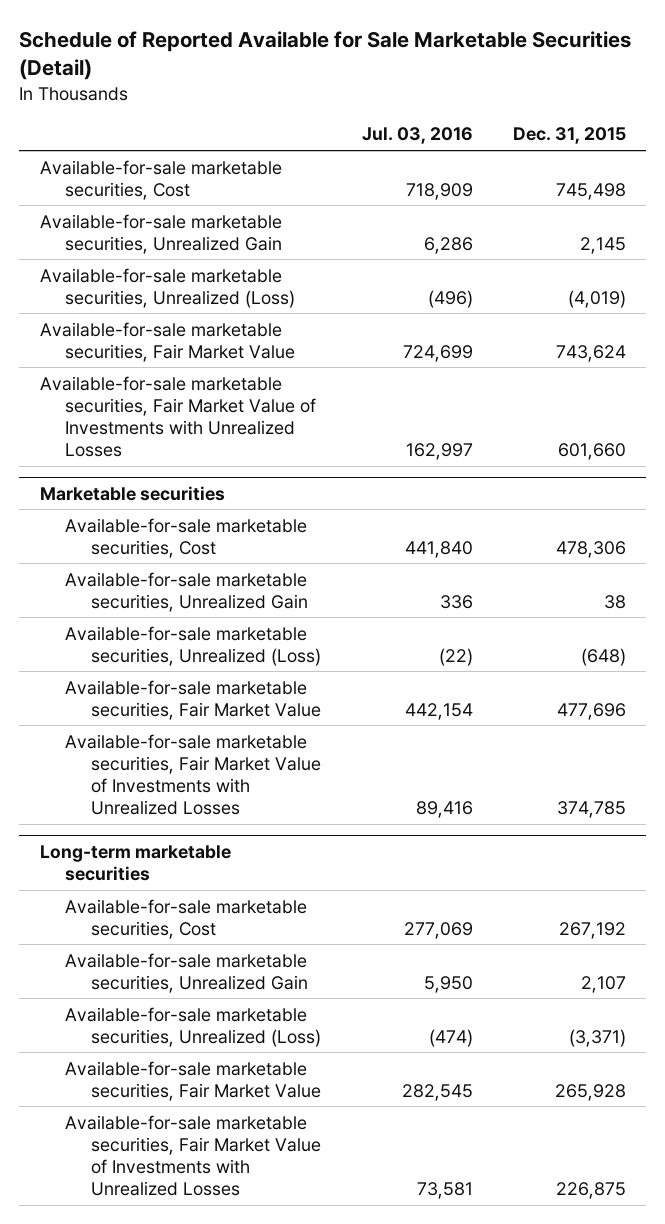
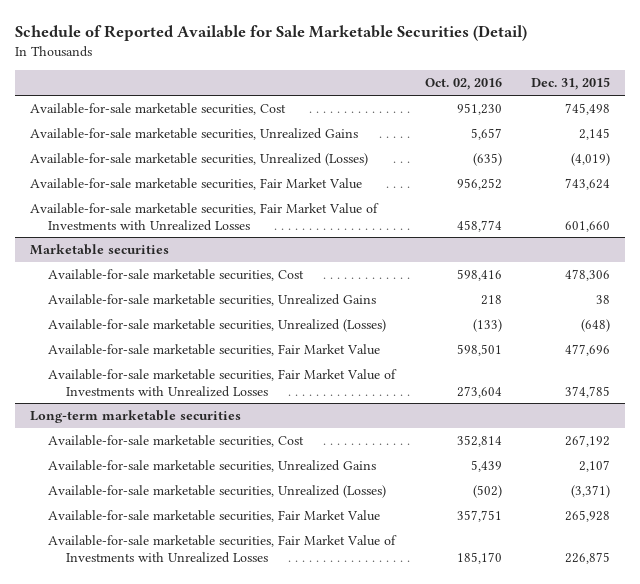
[361,127,473,145] Jul. 03, 2016 -> none
none -> [424,78,502,91] Oct. 02, 2016
[39,213,283,254] Available-for-sale marketable securities, Unrealized Gain -> [29,128,358,141] Available-for-sale marketable securities, Unrealized Gains
[39,267,296,308] Available-for-sale marketable securities, Unrealized (Loss) -> [29,153,368,167] Available-for-sale marketable securities, Unrealized (Losses)
[65,571,309,612] Available-for-sale marketable securities, Unrealized Gain -> [47,294,376,307] Available-for-sale marketable securities, Unrealized Gains
[65,625,322,666] Available-for-sale marketable securities, Unrealized (Loss) -> [47,319,386,333] Available-for-sale marketable securities, Unrealized (Losses)
[65,952,309,993] Available-for-sale marketable securities, Unrealized Gain -> [47,460,376,473] Available-for-sale marketable securities, Unrealized Gains
[65,1006,322,1047] Available-for-sale marketable securities, Unrealized (Loss) -> [47,485,386,499] Available-for-sale marketable securities, Unrealized (Losses)

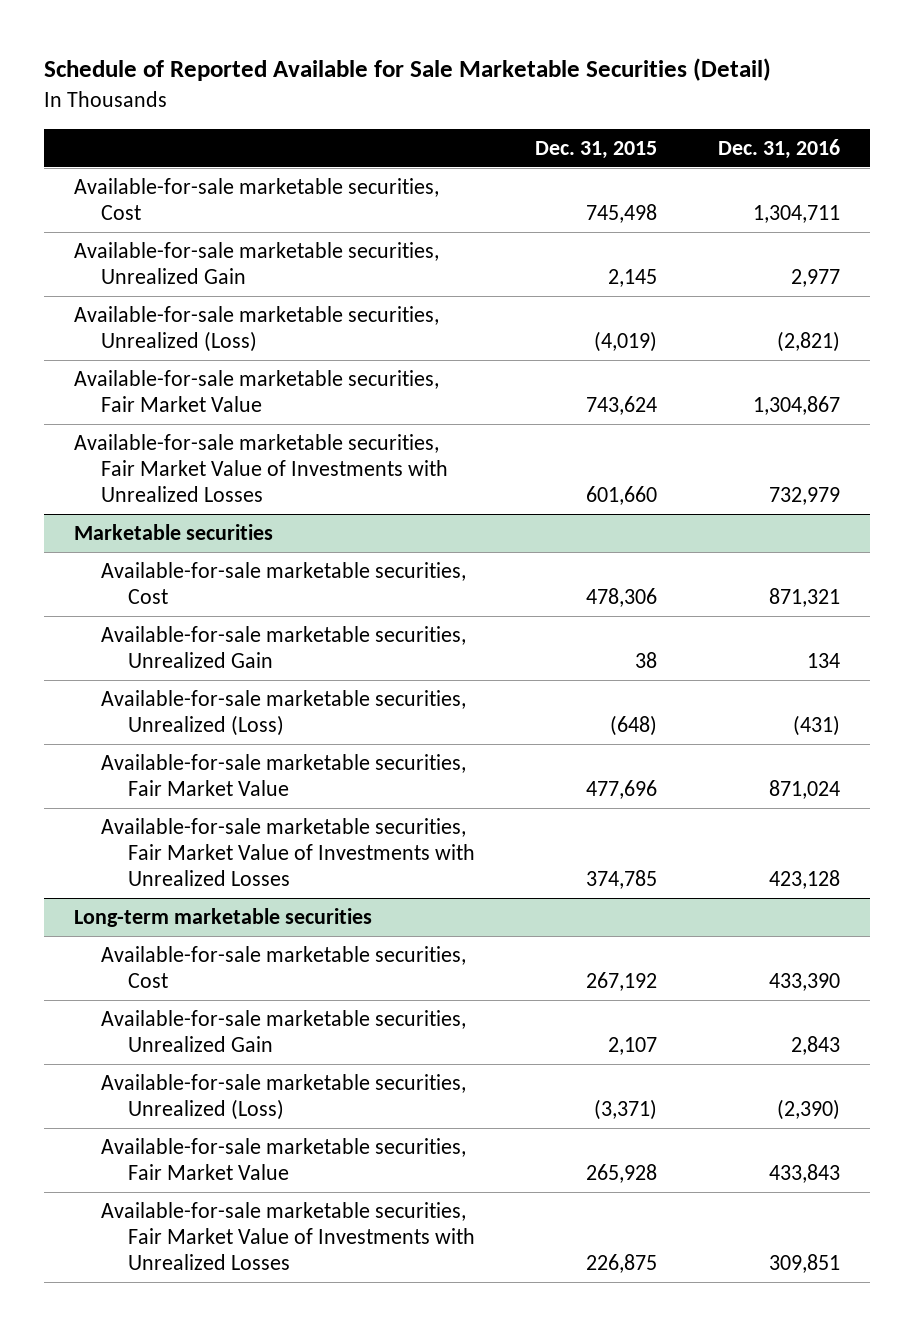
[424,78,502,91] Oct. 02, 2016 -> none
none -> [717,138,840,159] Dec. 31, 2016
[29,128,358,141] Available-for-sale marketable securities, Unrealized Gains -> [73,242,439,284] Available-for-sale marketable securities, Unrealized Gain
[29,153,368,167] Available-for-sale marketable securities, Unrealized (Losses) -> [73,306,439,352] Available-for-sale marketable securities, Unrealized (Loss)
[47,294,376,307] Available-for-sale marketable securities, Unrealized Gains -> [100,626,466,668] Available-for-sale marketable securities, Unrealized Gain
[47,319,386,333] Available-for-sale marketable securities, Unrealized (Losses) -> [100,690,466,736] Available-for-sale marketable securities, Unrealized (Loss)
[47,460,376,473] Available-for-sale marketable securities, Unrealized Gains -> [100,1010,466,1052] Available-for-sale marketable securities, Unrealized Gain
[47,485,386,499] Available-for-sale marketable securities, Unrealized (Losses) -> [100,1074,466,1120] Available-for-sale marketable securities, Unrealized (Loss)

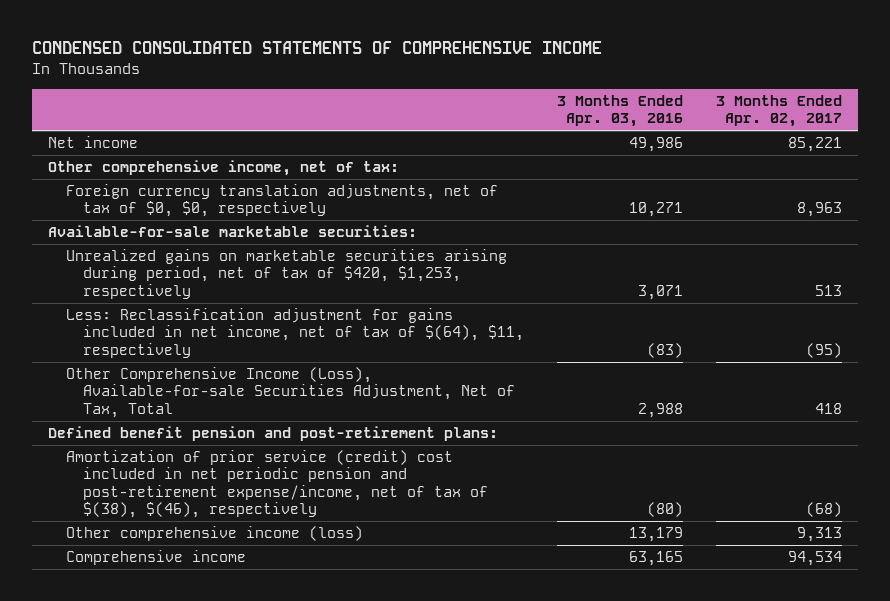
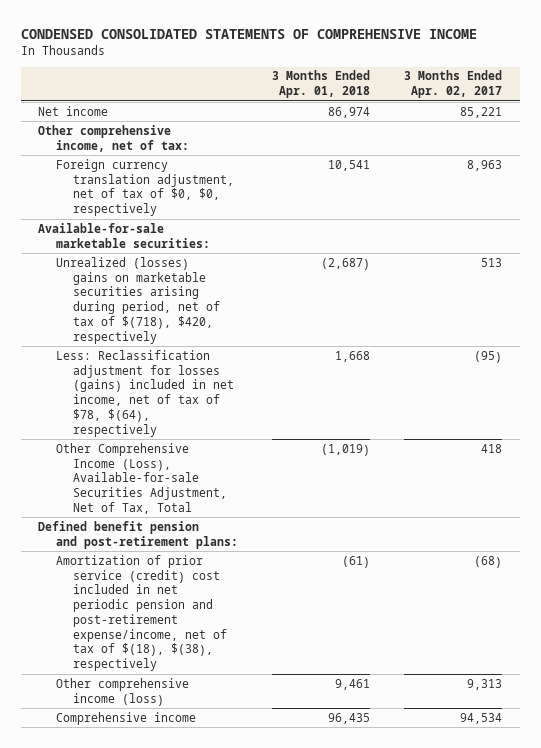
[556,94,683,128] 3 Months Ended Apr. 03, 2016 -> none
none -> [272,70,371,99] 3 Months Ended Apr. 01, 2018
[65,184,498,218] Foreign currency translation adjustments, net of tax of $0, $0, respectively -> [55,158,235,217] Foreign currency translation adjustment, net of tax of $0, $0, respectively
[65,249,507,299] Unrealized gains on marketable securities arising during period, net of tax of $420, $1,253, respectively -> [55,256,221,344] Unrealized (losses) gains on marketable securities arising during period, net of tax of $(718), $420, respectively
[65,308,525,358] Less: Reclassification adjustment for gains included in net income, net of tax of $(64), $11, respectively -> [55,349,235,437] Less: Reclassification adjustment for losses (gains) included in net income, net of tax of $78, $(64), respectively
[65,450,489,519] Amortization of prior service (credit) cost included in net periodic pension and post-retirement expense/income, net of tax of $(38), $(46), respectively -> [55,554,228,672] Amortization of prior service (credit) cost included in net periodic pension and post-retirement expense/income, net of tax of $(18), $(38), respectively

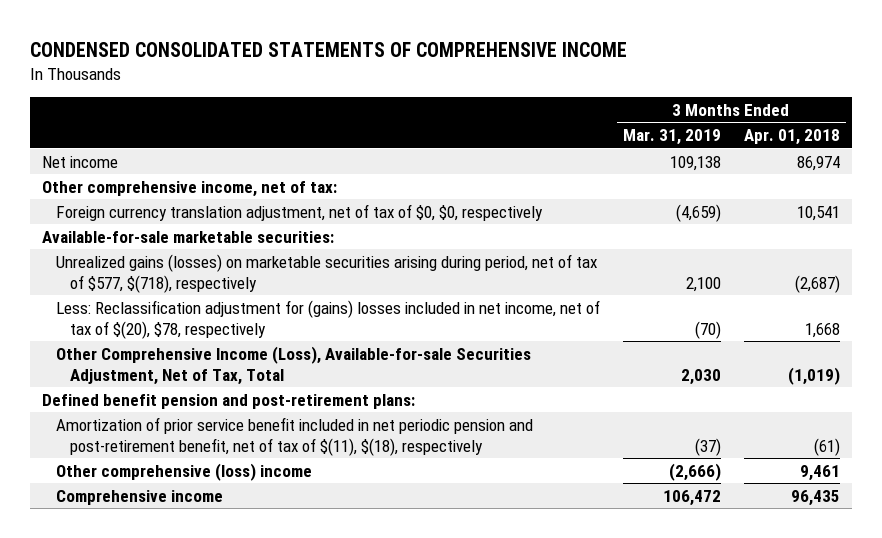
[404,70,503,99] 3 Months Ended Apr. 02, 2017 -> none
none -> [622,129,721,146] Mar. 31, 2019
[55,256,221,344] Unrealized (losses) gains on marketable securities arising during period, net of tax of $(718), $420, respectively -> [55,253,597,293] Unrealized gains (losses) on marketable securities arising during period, net of tax of $577, $(718), respectively
[55,349,235,437] Less: Reclassification adjustment for losses (gains) included in net income, net of tax of $78, $(64), respectively -> [55,299,600,339] Less: Reclassification adjustment for (gains) losses included in net income, net of tax of $(20), $78, respectively
[55,554,228,672] Amortization of prior service (credit) cost included in net periodic pension and post-retirement expense/income, net of tax of $(18), $(38), respectively -> [55,416,533,456] Amortization of prior service benefit included in net periodic pension and post-retirement benefit, net of tax of $(11), $(18), respectively
[55,677,189,706] Other comprehensive income (loss) -> [55,462,312,481] Other comprehensive (loss) income

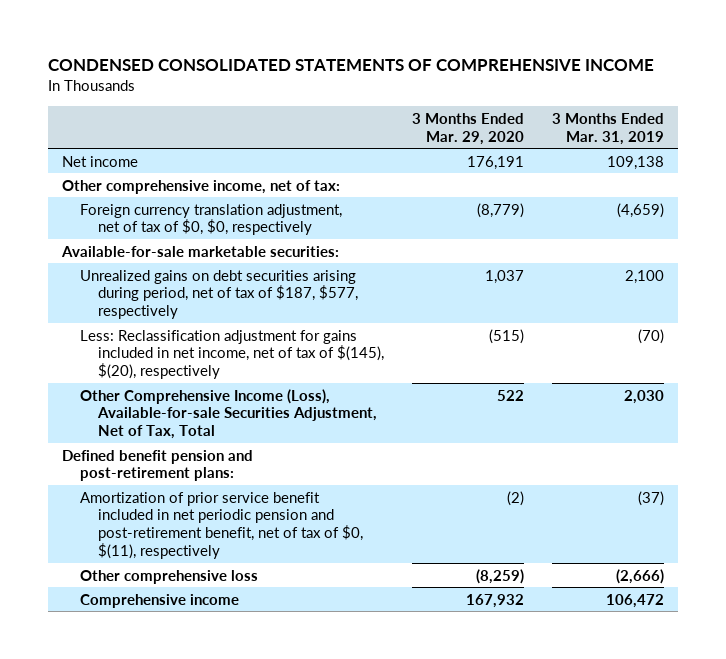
[743,129,840,146] Apr. 01, 2018 -> none
none -> [411,112,524,145] 3 Months Ended Mar. 29, 2020
[55,253,597,293] Unrealized gains (losses) on marketable securities arising during period, net of tax of $577, $(718), respectively -> [80,269,358,320] Unrealized gains on debt securities arising during period, net of tax of $187, $577, respectively
[55,299,600,339] Less: Reclassification adjustment for (gains) losses included in net income, net of tax of $(20), $78, respectively -> [80,329,384,380] Less: Reclassification adjustment for gains included in net income, net of tax of $(145), $(20), respectively
[55,416,533,456] Amortization of prior service benefit included in net periodic pension and post-retirement benefit, net of tax of $(11), $(18), respectively -> [80,491,363,559] Amortization of prior service benefit included in net periodic pension and post-retirement benefit, net of tax of $0, $(11), respectively
[55,462,312,481] Other comprehensive (loss) income -> [80,569,259,584] Other comprehensive loss

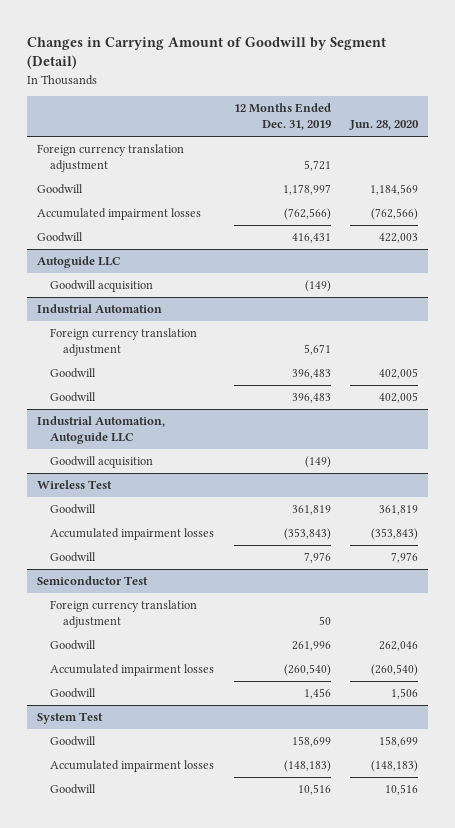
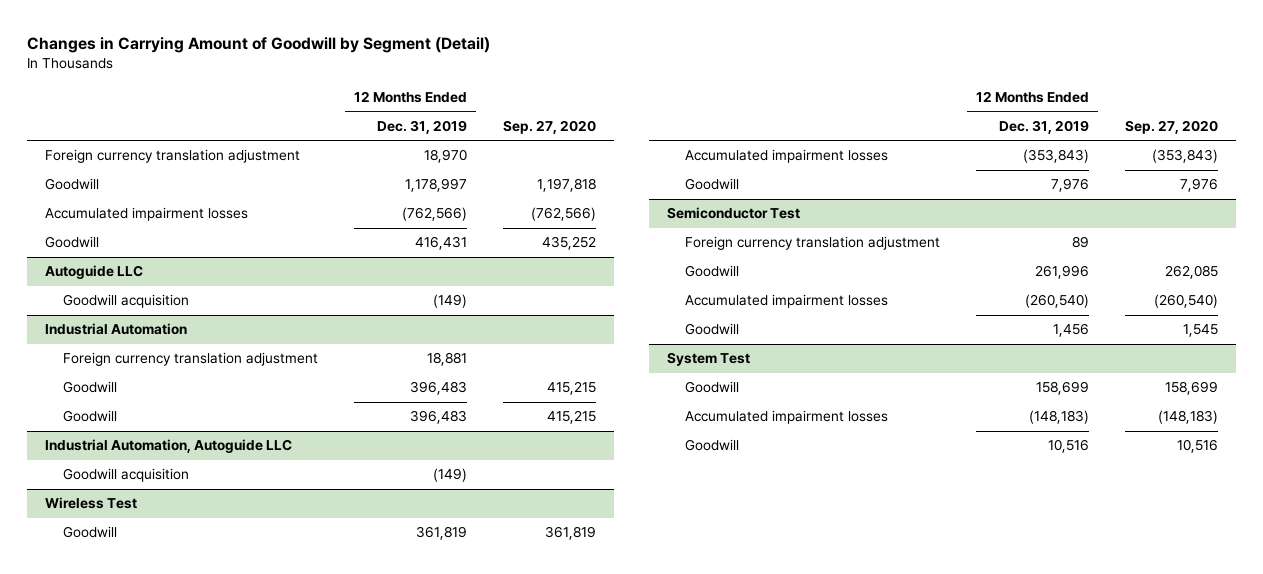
[349,120,420,131] Jun. 28, 2020 -> none
none -> [503,119,597,134] Sep. 27, 2020
[303,160,331,172] 5,721 -> [424,149,468,164] 18,970
[303,344,331,356] 5,671 -> [427,352,468,367] 18,881
[318,616,331,626] 50 -> [1072,236,1090,249] 89

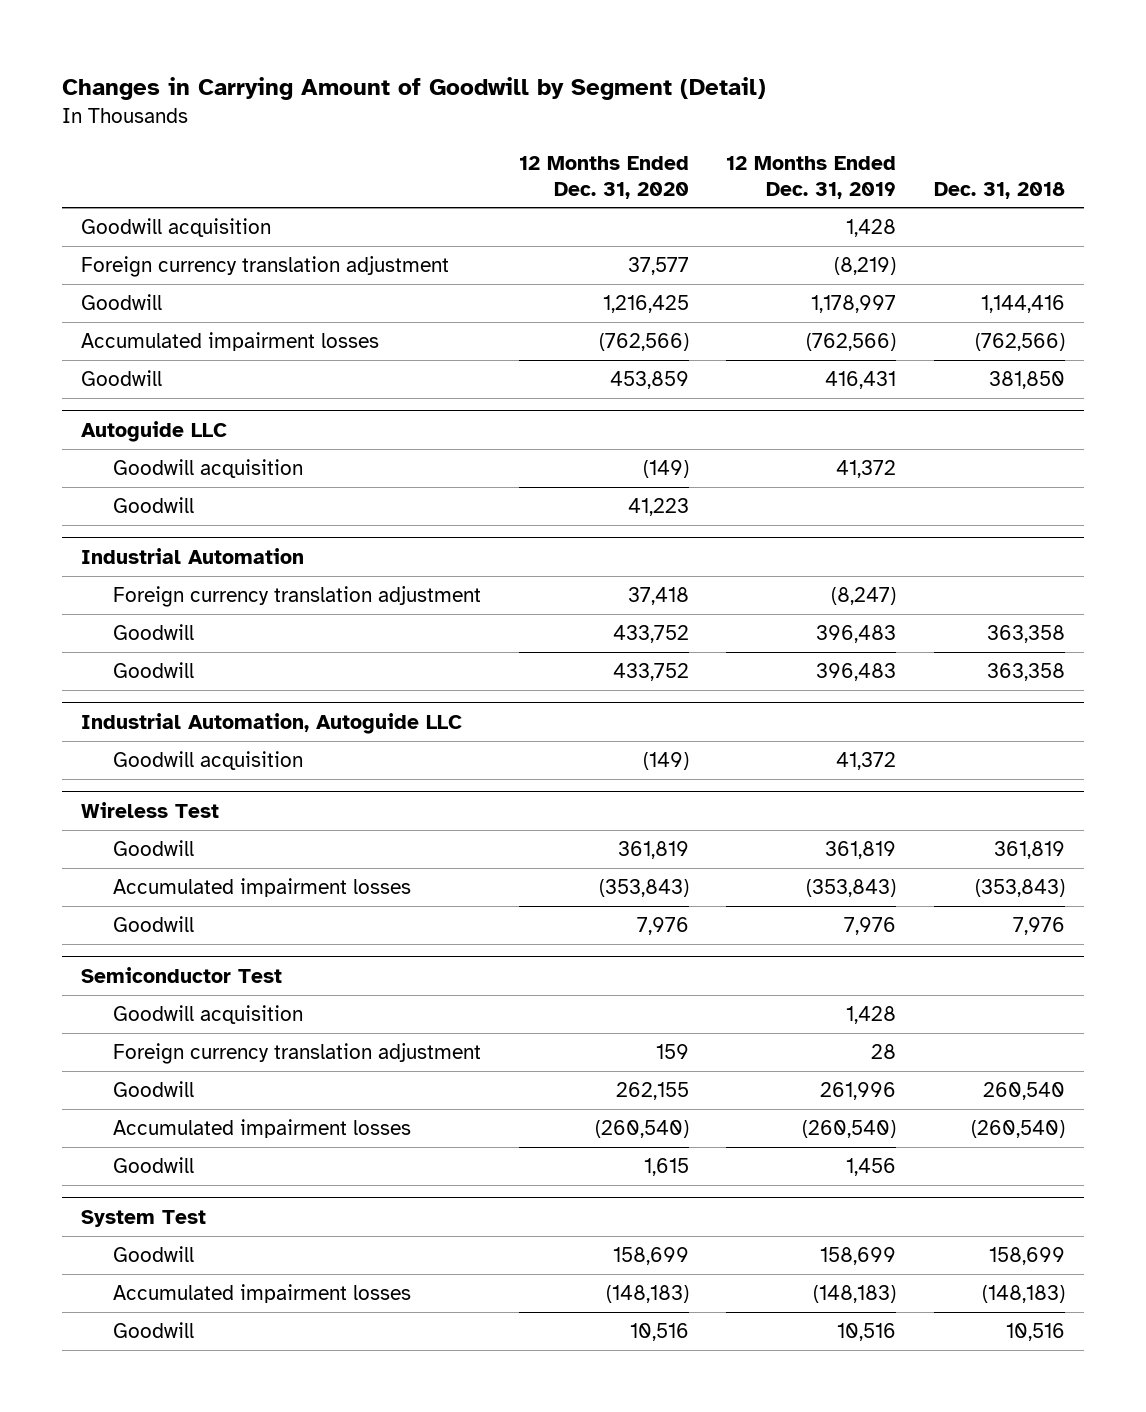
[503,119,597,134] Sep. 27, 2020 -> none
none -> [518,156,689,199] 12 Months Ended Dec. 31, 2020
none -> [933,181,1065,199] Dec. 31, 2018
none -> [81,218,272,238] Goodwill acquisition
[424,149,468,164] 18,970 -> [834,257,897,276] (8,219)
[433,294,468,309] (149) -> [836,460,897,479] 41,372
none -> [113,497,195,514] Goodwill
[427,352,468,367] 18,881 -> [831,587,897,606] (8,247)
[433,468,468,483] (149) -> [836,752,897,771] 41,372
none -> [113,1005,304,1025] Goodwill acquisition
[1072,236,1090,249] 89 -> [871,1044,897,1060] 28

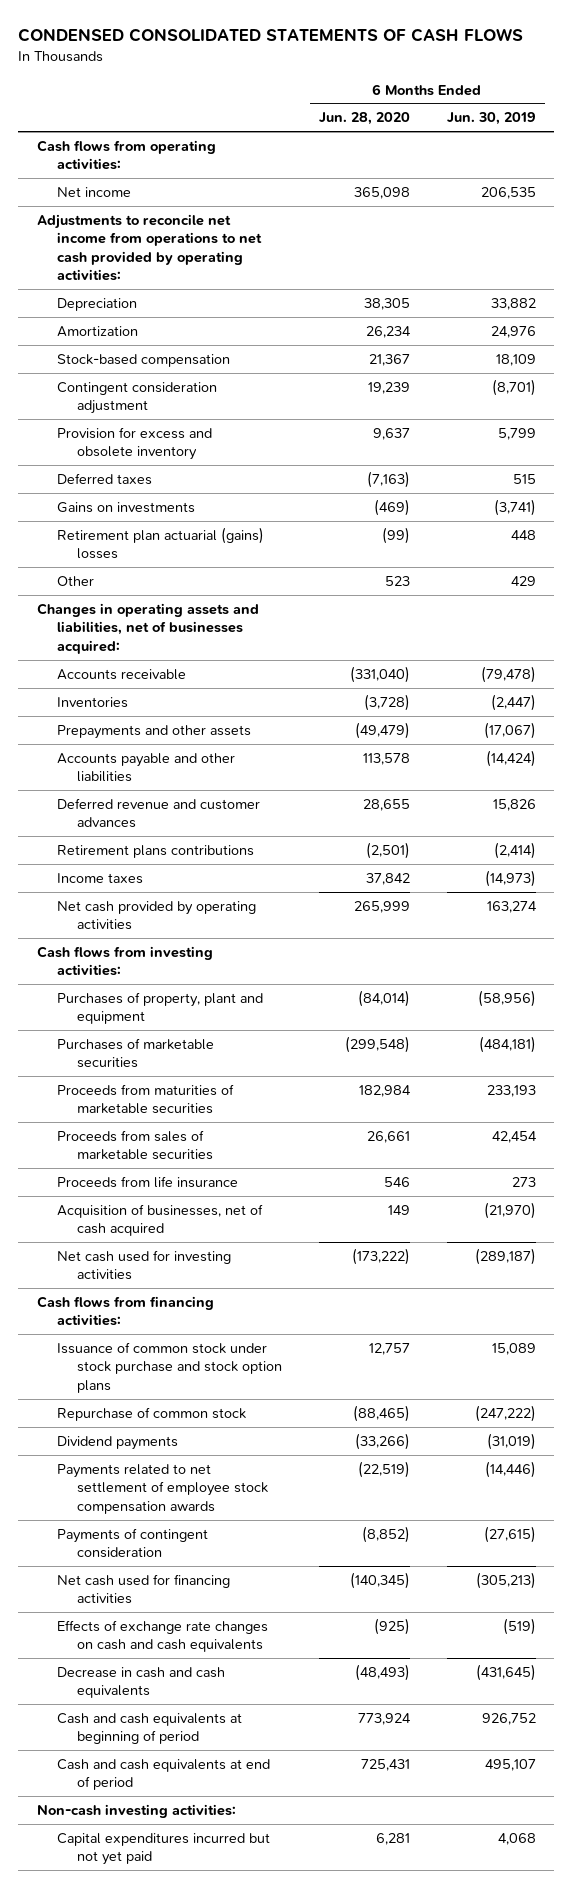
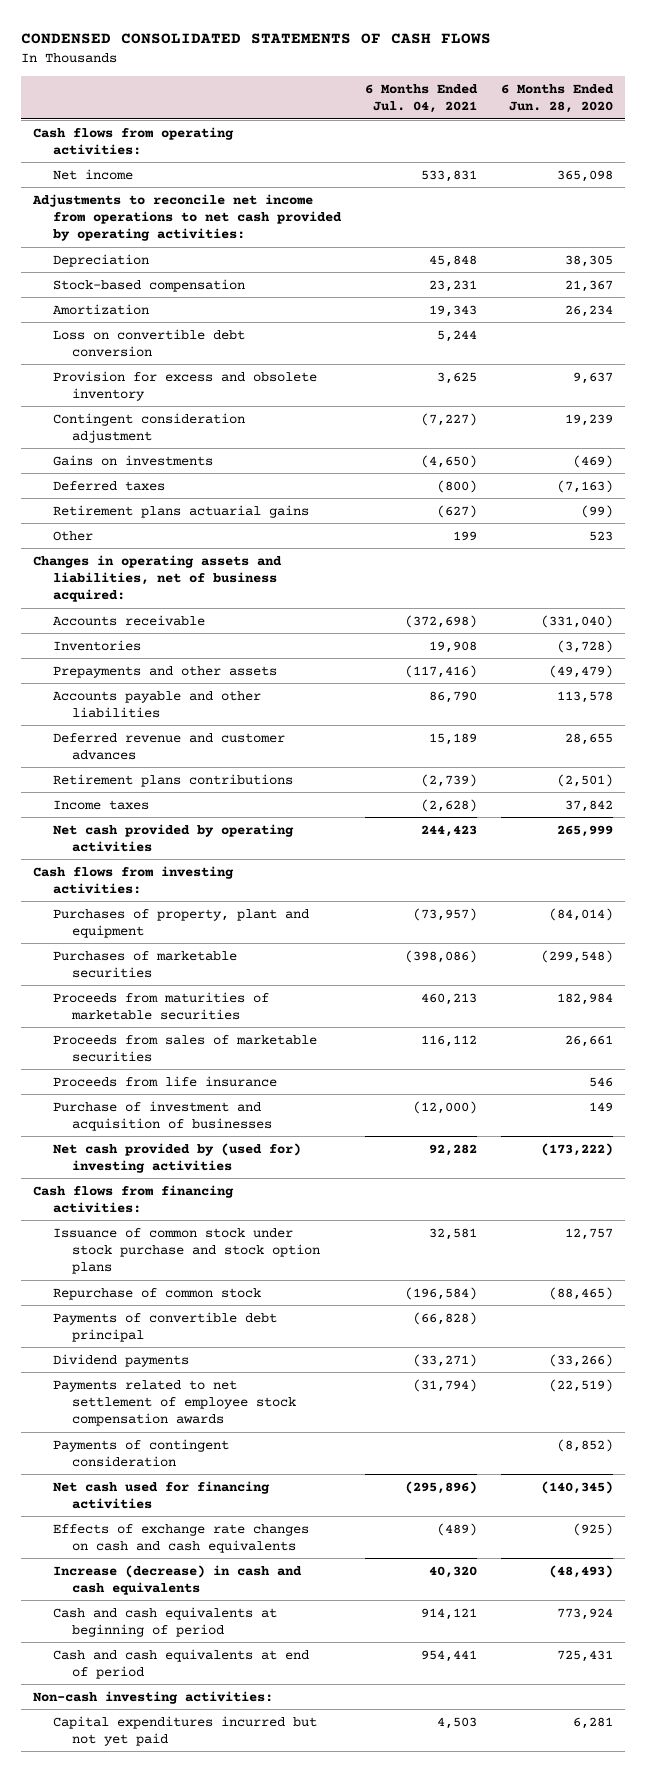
[446,112,536,126] Jun. 30, 2019 -> none
none -> [364,83,478,114] 6 Months Ended Jul. 04, 2021
[56,325,138,337] Amortization -> [52,303,149,315] Amortization
none -> [52,328,245,357] Loss on convertible debt conversion
[56,381,217,415] Contingent consideration adjustment -> [52,412,245,443] Contingent consideration adjustment
[56,472,152,485] Deferred taxes -> [52,480,165,491] Deferred taxes
[56,526,264,560] Retirement plan actuarial (gains) losses -> [52,504,309,518] Retirement plans actuarial gains
[36,602,259,654] Changes in operating assets and liabilities, net of businesses acquired: -> [33,554,283,603] Changes in operating assets and liabilities, net of business acquired:
[56,1203,263,1237] Acquisition of businesses, net of cash acquired -> [52,1100,272,1131] Purchase of investment and acquisition of businesses
[56,1249,231,1281] Net cash used for investing activities -> [52,1142,301,1173] Net cash provided by (used for) investing activities
none -> [52,1311,277,1342] Payments of convertible debt principal
[56,1666,225,1699] Decrease in cash and cash equivalents -> [52,1564,302,1595] Increase (decrease) in cash and cash equivalents

